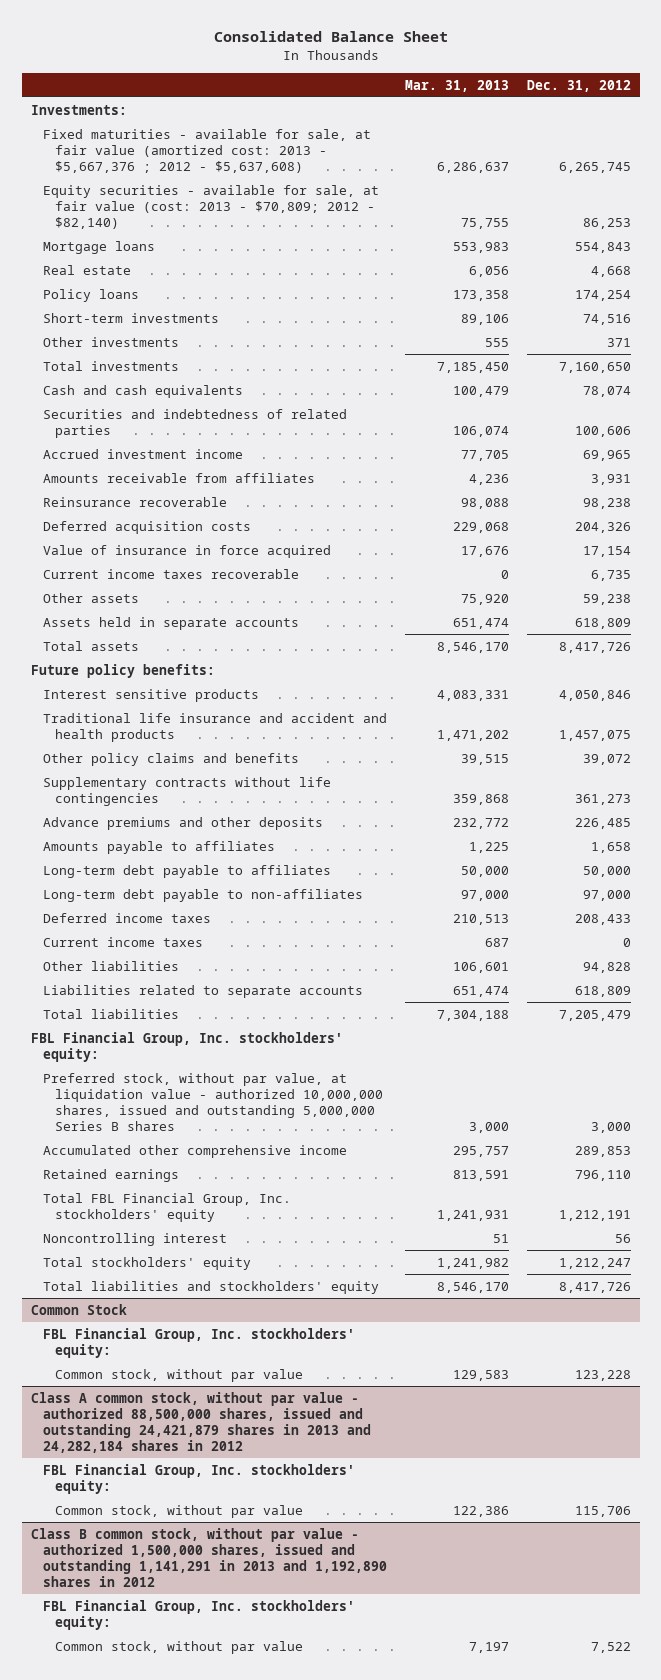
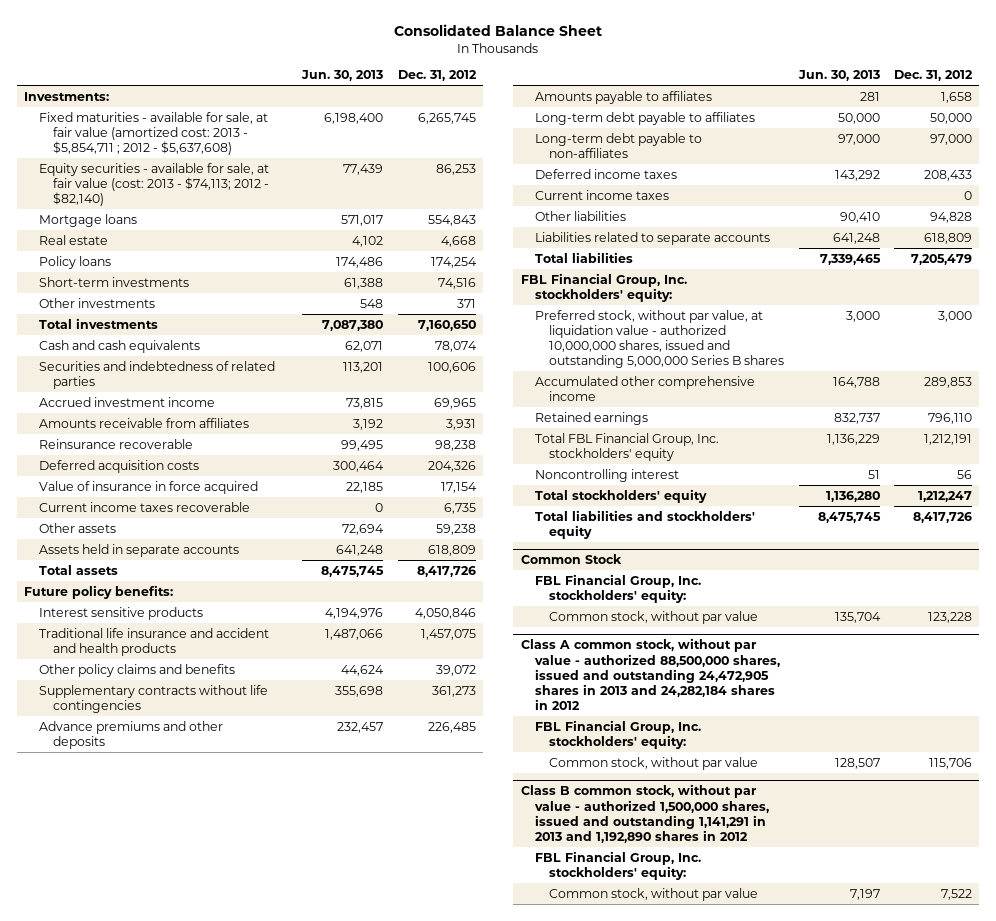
[404,79,509,92] Mar. 31, 2013 -> none
none -> [301,70,384,82] Jun. 30, 2013
[43,128,372,173] Fixed maturities - available for sale, at fair value (amortized cost: 2013 - $5,667,376 ; 2012 - $5,637,608) -> [38,111,268,156] Fixed maturities - available for sale, at fair value (amortized cost: 2013 - $5,854,711 ; 2012 - $5,637,608)
[43,184,380,229] Equity securities - available for sale, at fair value (cost: 2013 - $70,809; 2012 - $82,140) -> [38,162,269,207] Equity securities - available for sale, at fair value (cost: 2013 - $74,113; 2012 - $82,140)
[30,1391,372,1453] Class A common stock, without par value - authorized 88,500,000 shares, issued and outstanding 24,421,879 shares in 2013 and 24,282,184 shares in 2012 -> [520,638,780,711] Class A common stock, without par value - authorized 88,500,000 shares, issued and outstanding 24,472,905 shares in 2013 and 24,282,184 shares in 2012

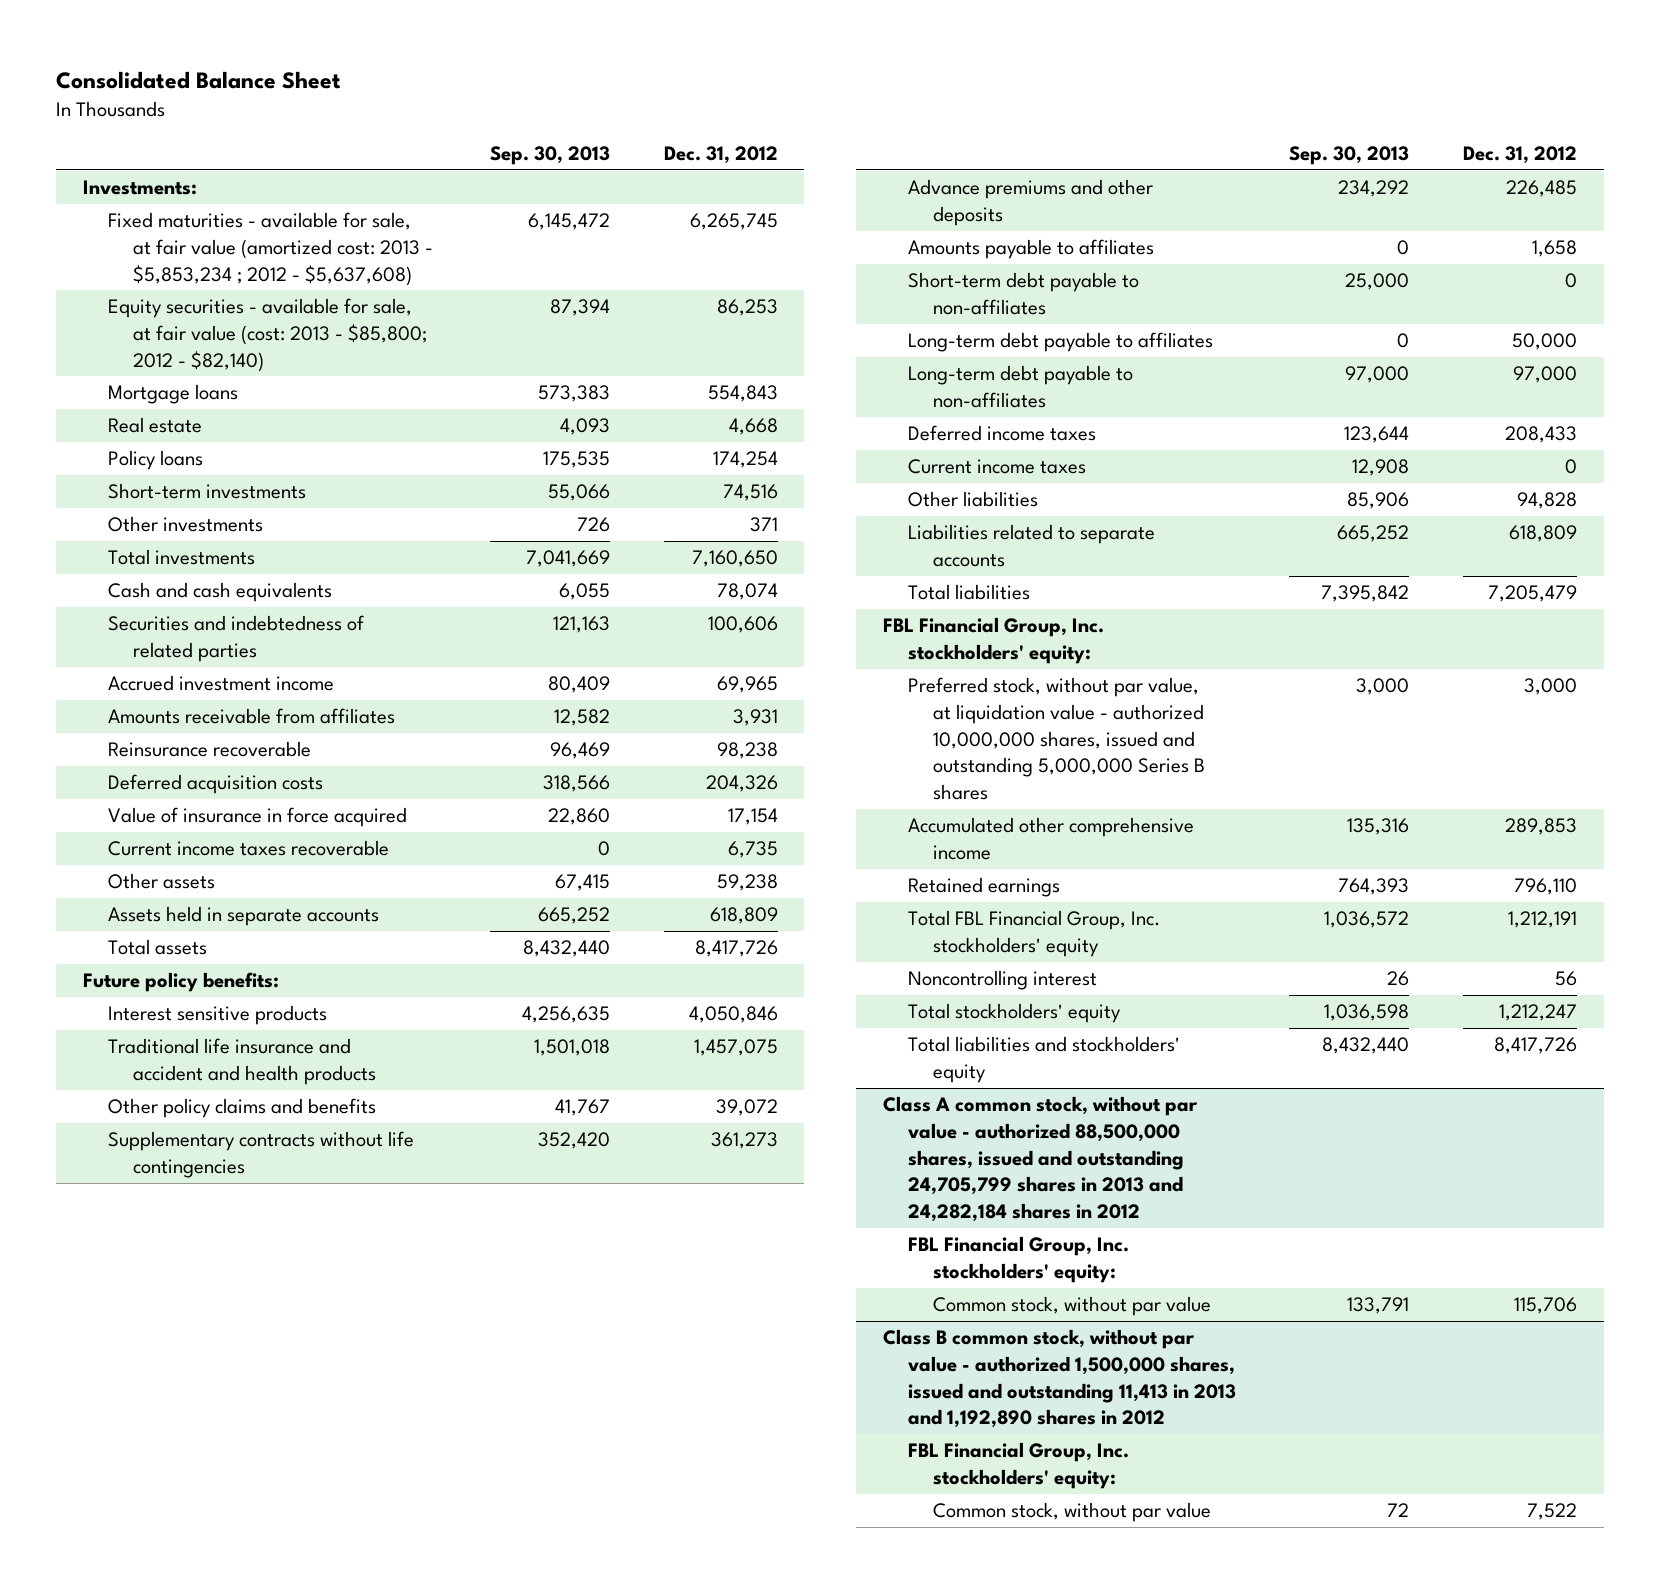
[301,70,384,82] Jun. 30, 2013 -> none
none -> [489,146,610,166] Sep. 30, 2013
[38,111,268,156] Fixed maturities - available for sale, at fair value (amortized cost: 2013 - $5,854,711 ; 2012 - $5,637,608) -> [108,212,434,286] Fixed maturities - available for sale, at fair value (amortized cost: 2013 - $5,853,234 ; 2012 - $5,637,608)
[38,162,269,207] Equity securities - available for sale, at fair value (cost: 2013 - $74,113; 2012 - $82,140) -> [108,298,428,372] Equity securities - available for sale, at fair value (cost: 2013 - $85,800; 2012 - $82,140)
none -> [907,272,1139,316] Short-term debt payable to non-affiliates
[520,554,622,565] Common Stock -> none
[534,573,701,603] FBL Financial Group, Inc. stockholders' equity: -> none
[549,610,759,624] Common stock, without par value -> none
[520,638,780,711] Class A common stock, without par value - authorized 88,500,000 shares, issued and outstanding 24,472,905 shares in 2013 and 24,282,184 shares in 2012 -> [882,1096,1198,1223] Class A common stock, without par value - authorized 88,500,000 shares, issued and outstanding 24,705,799 shares in 2013 and 24,282,184 shares in 2012
[520,784,769,844] Class B common stock, without par value - authorized 1,500,000 shares, issued and outstanding 1,141,291 in 2013 and 1,192,890 shares in 2012 -> [882,1329,1236,1429] Class B common stock, without par value - authorized 1,500,000 shares, issued and outstanding 11,413 in 2013 and 1,192,890 shares in 2012

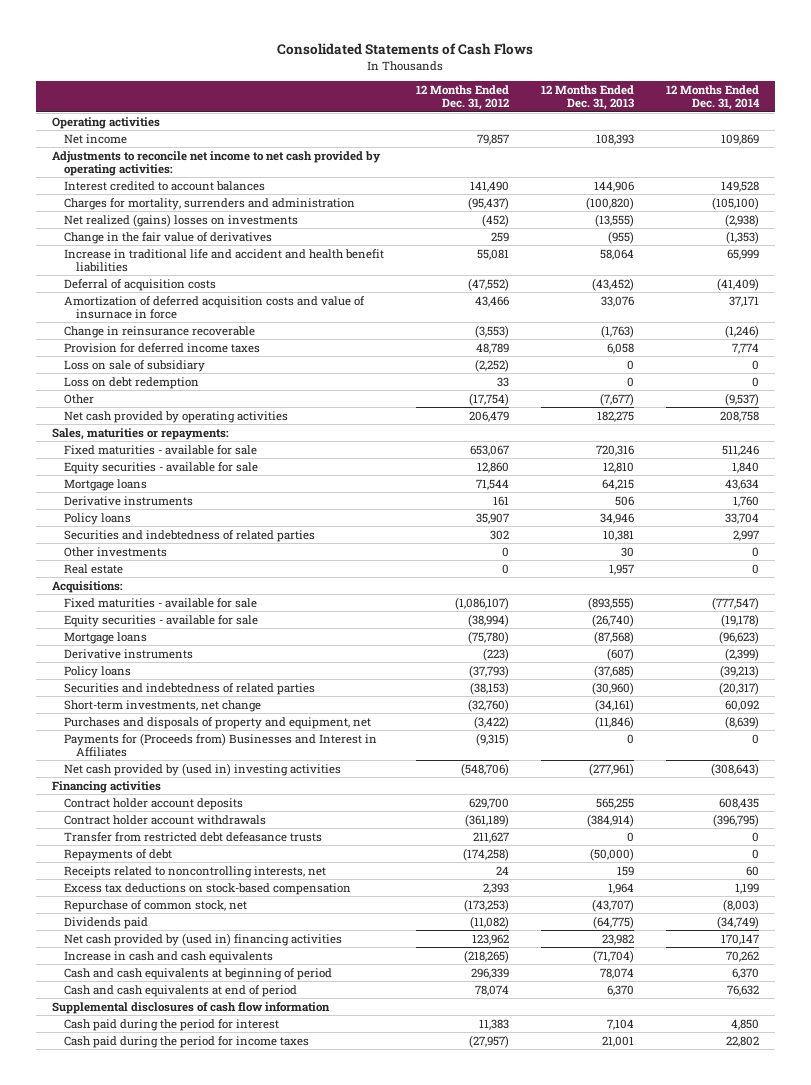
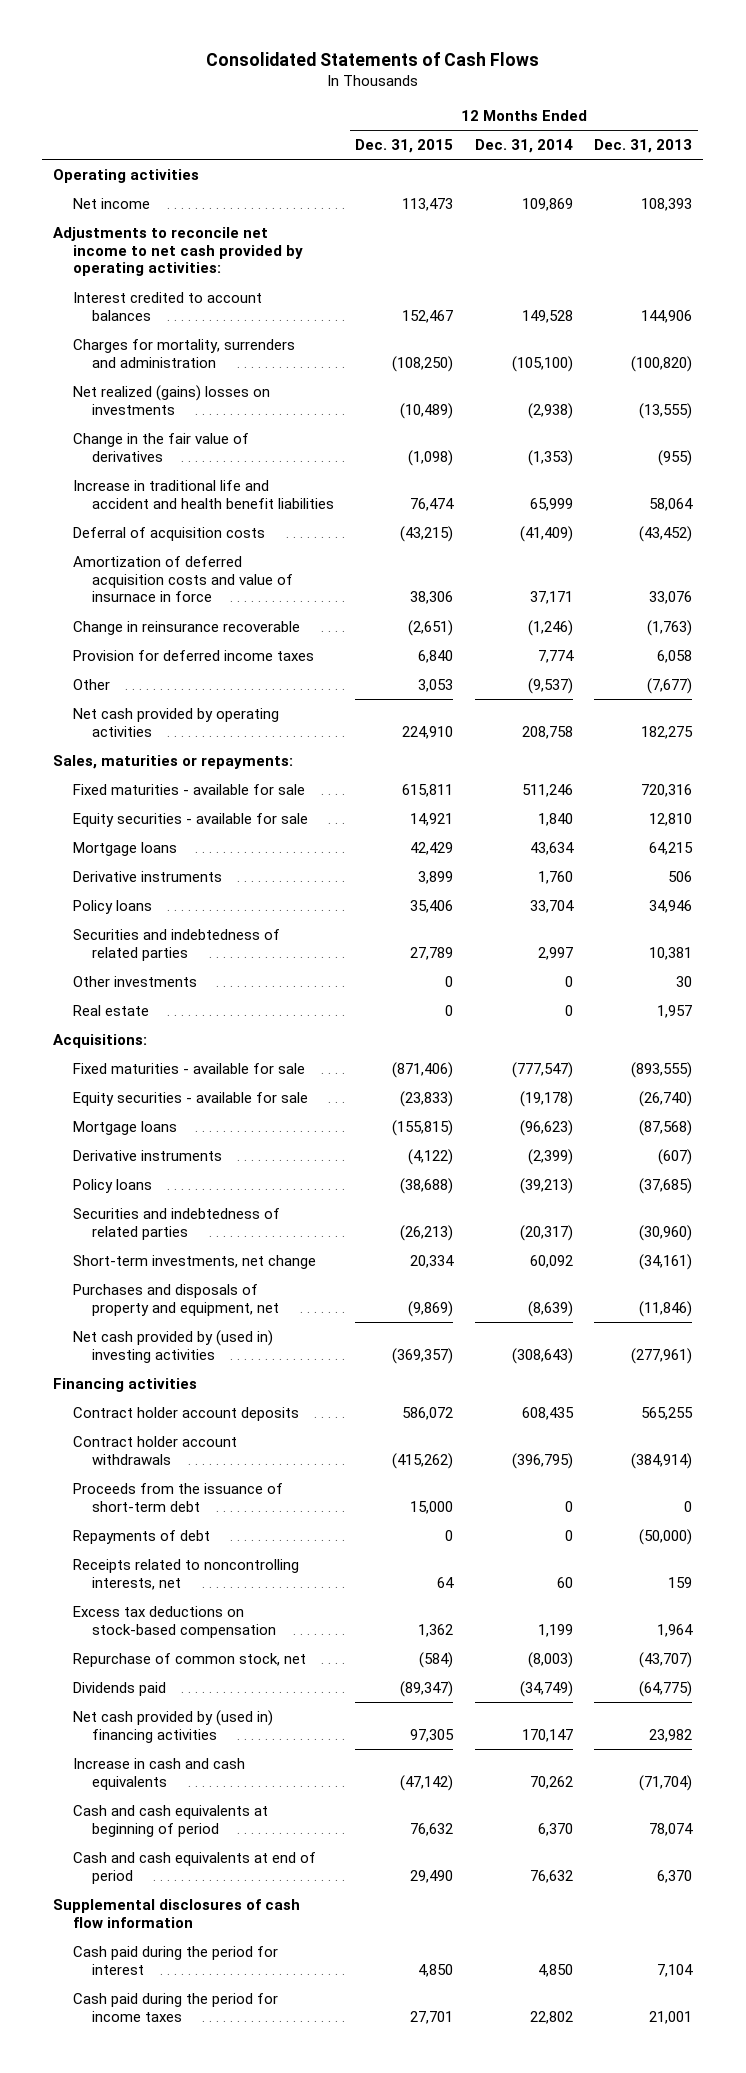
[415,84,509,111] 12 Months Ended Dec. 31, 2012 -> none
none -> [355,139,454,154] Dec. 31, 2015
[63,359,205,372] Loss on sale of subsidiary -> none
[63,376,199,389] Loss on debt redemption -> none
[63,732,377,758] Payments for (Proceeds from) Businesses and Interest in Affiliates -> none
[63,831,322,842] Transfer from restricted debt defeasance trusts -> none
none -> [72,1482,283,1512] Proceeds from the issuance of short-term debt

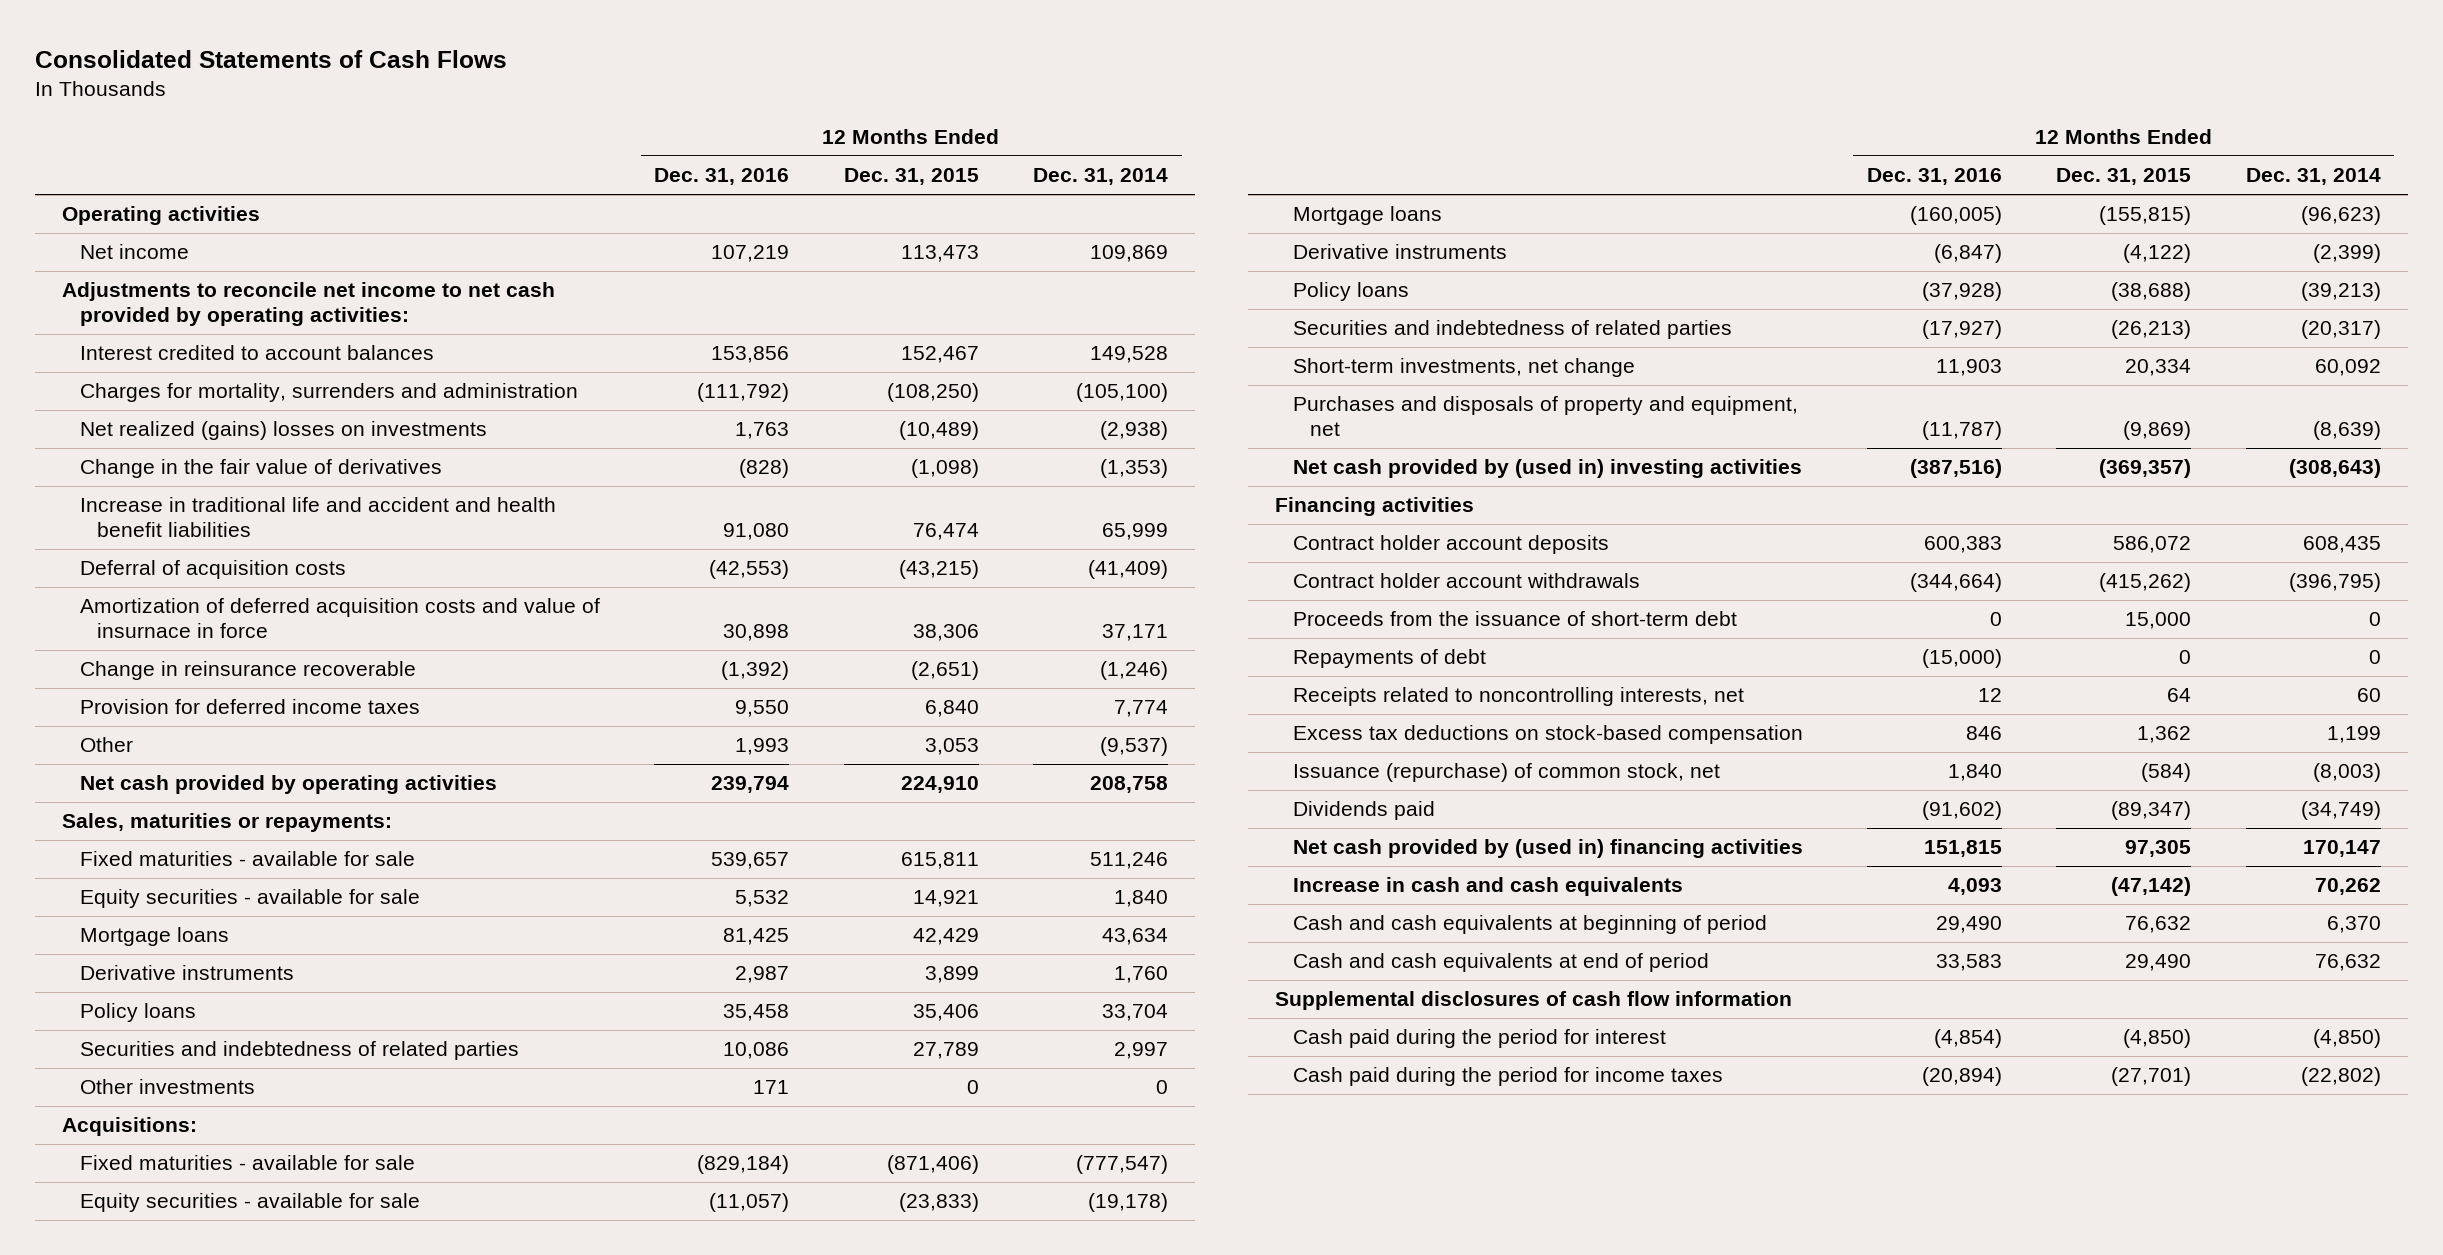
[594,139,693,154] Dec. 31, 2013 -> none
none -> [654,168,790,186] Dec. 31, 2016
[72,1004,149,1016] Real estate -> none
[72,1652,306,1667] Repurchase of common stock, net -> [1292,763,1720,783] Issuance (repurchase) of common stock, net
[418,1963,454,1977] 4,850 -> [2123,1029,2192,1049] (4,850)
[537,1963,573,1977] 4,850 -> [2312,1029,2381,1049] (4,850)
[410,2010,454,2024] 27,701 -> [2111,1067,2192,1087] (27,701)
[529,2010,573,2024] 22,802 -> [2300,1067,2381,1087] (22,802)

